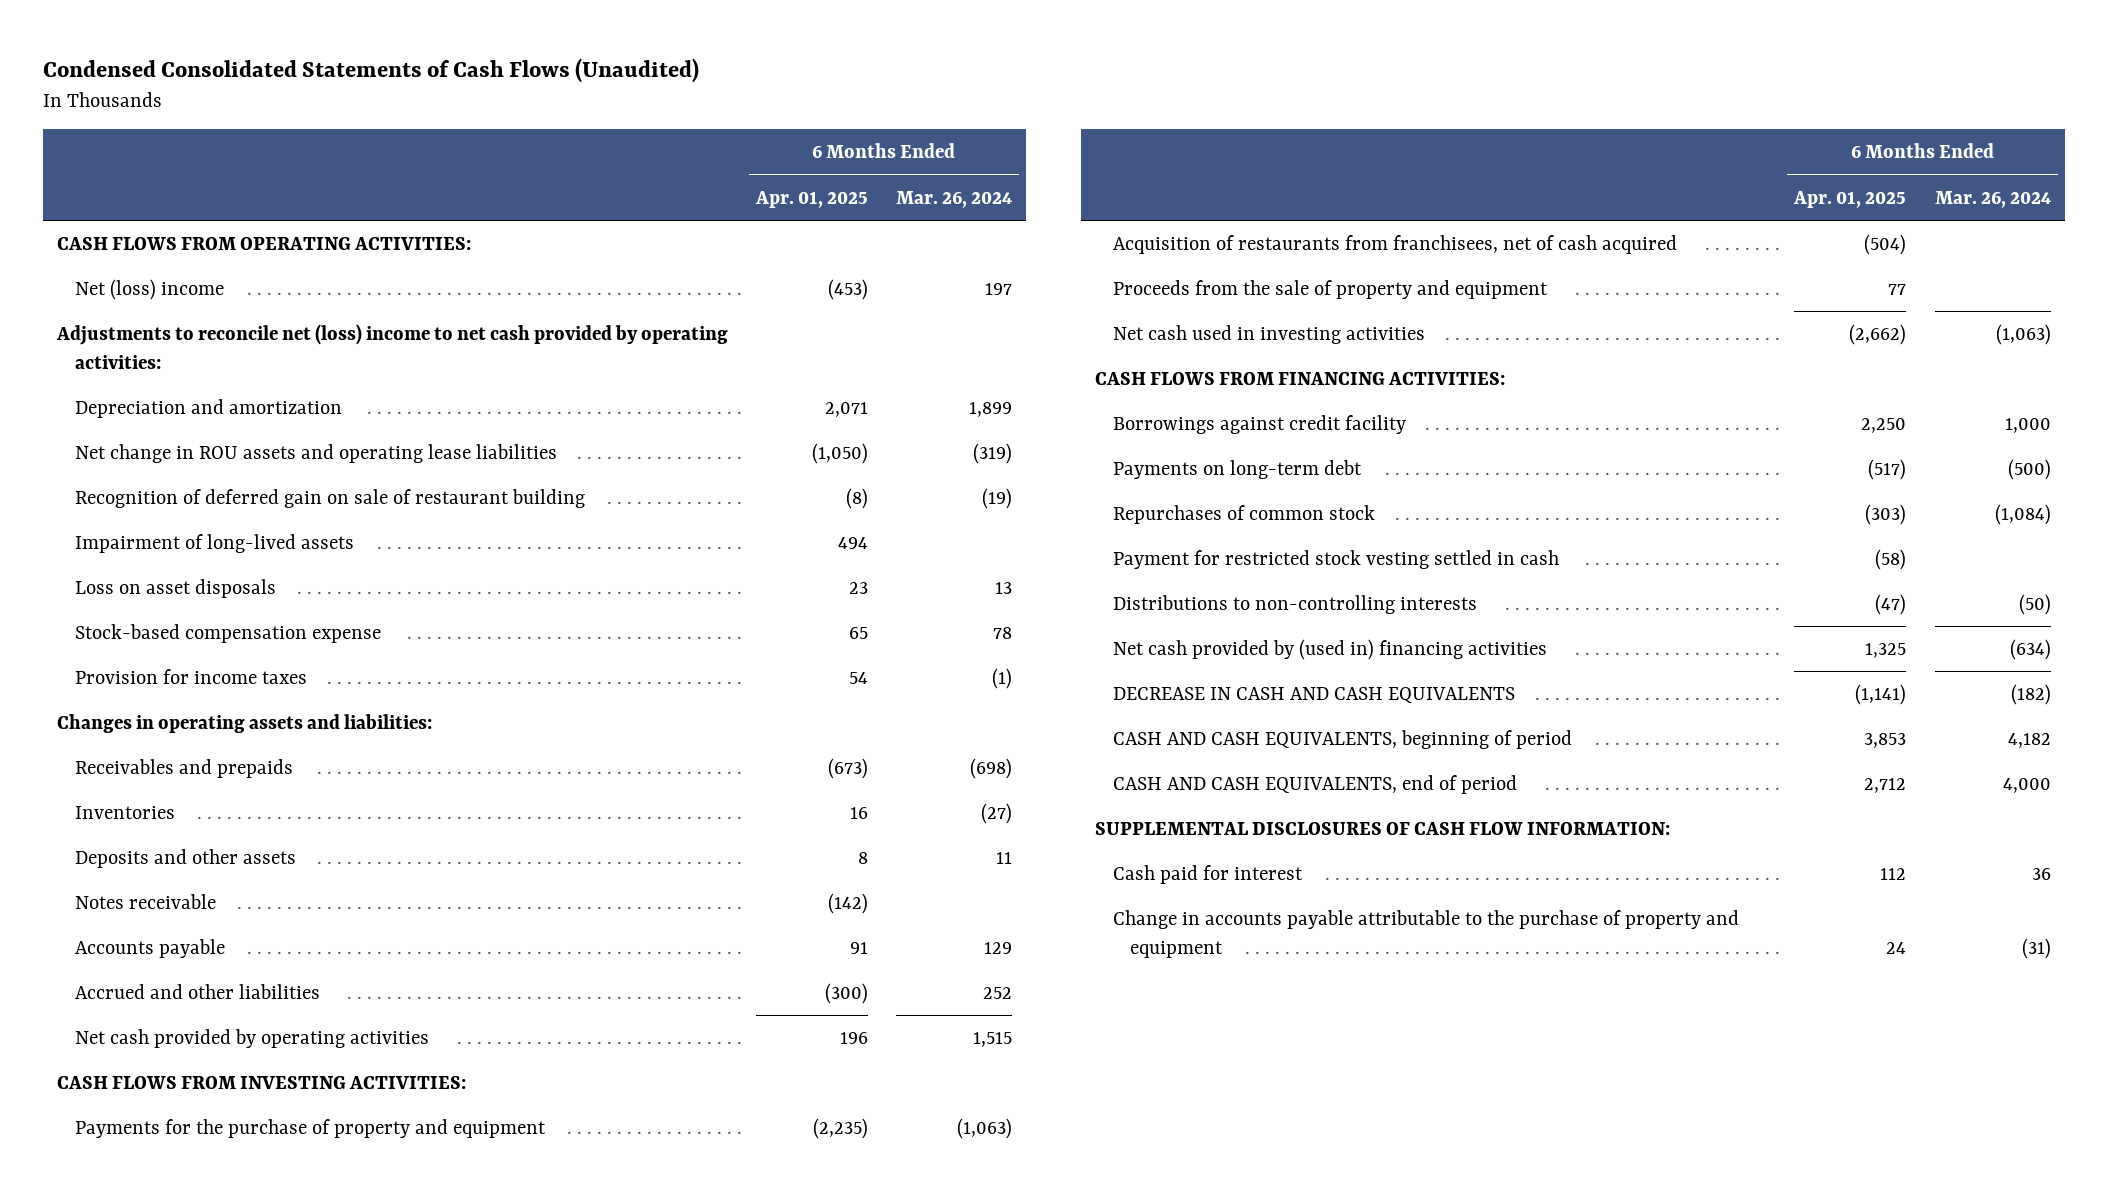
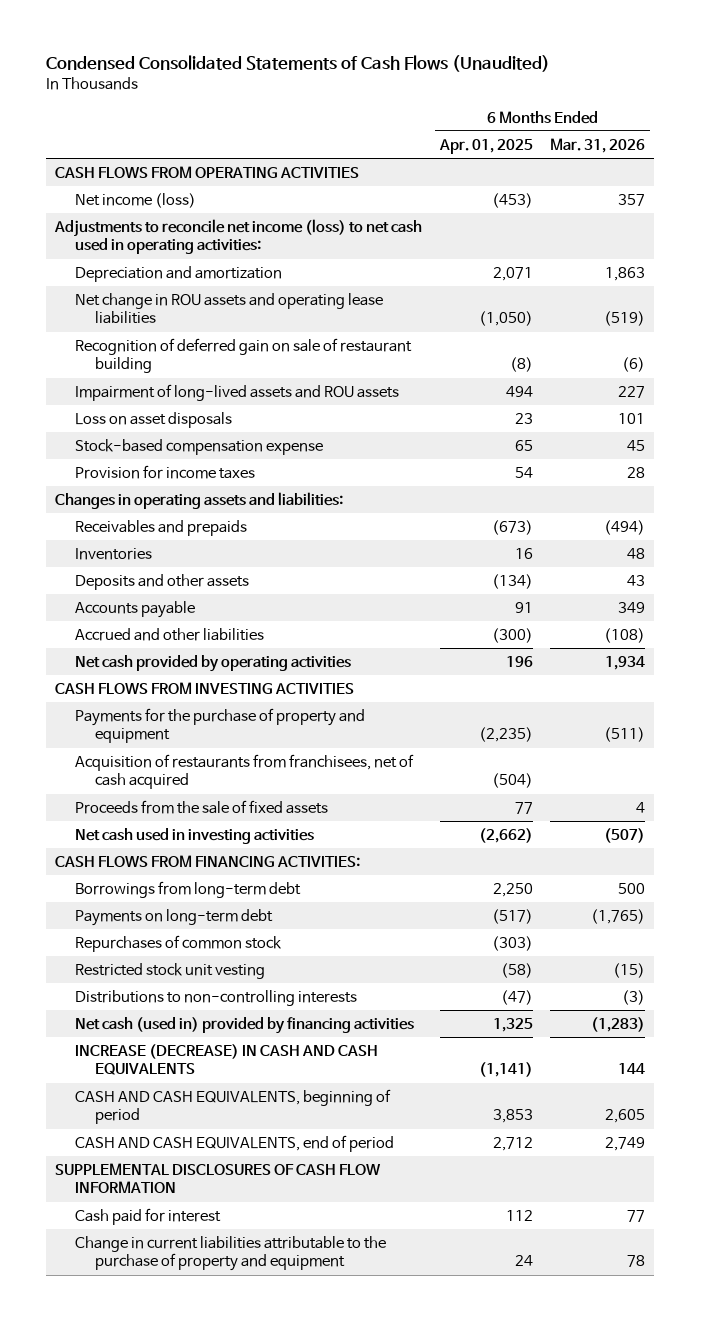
[896,190,1013,208] Mar. 26, 2024 -> none
none -> [550,137,646,153] Mar. 31, 2026
[57,237,472,251] CASH FLOWS FROM OPERATING ACTIVITIES: -> [55,165,360,178] CASH FLOWS FROM OPERATING ACTIVITIES
[74,279,224,301] Net (loss) income -> [74,192,196,208] Net income (loss)
[56,324,729,369] Adjustments to reconcile net (loss) income to net cash provided by operating activities: -> [54,218,423,255] Adjustments to reconcile net income (loss) to net cash used in operating activities:
[74,534,354,554] Impairment of long-lived assets -> [74,383,399,401] Impairment of long-lived assets and ROU assets
[74,894,216,910] Notes receivable -> none
[858,852,869,865] 8 -> [491,573,533,589] (134)
[57,1076,467,1090] CASH FLOWS FROM INVESTING ACTIVITIES: -> [55,681,355,694] CASH FLOWS FROM INVESTING ACTIVITIES
[1112,280,1548,300] Proceeds from the sale of property and equipment -> [74,799,328,814] Proceeds from the sale of fixed assets
[1112,415,1406,435] Borrowings against credit facility -> [74,880,301,898] Borrowings from long-term debt
[1112,550,1559,570] Payment for restricted stock vesting settled in cash -> [74,962,265,979] Restricted stock unit vesting
[1112,639,1547,661] Net cash provided by (used in) financing activities -> [74,1016,414,1034] Net cash (used in) provided by financing activities
[1112,687,1515,704] DECREASE IN CASH AND CASH EQUIVALENTS -> [74,1043,378,1076] INCREASE (DECREASE) IN CASH AND CASH EQUIVALENTS
[1095,822,1671,836] SUPPLEMENTAL DISCLOSURES OF CASH FLOW INFORMATION: -> [55,1162,382,1194] SUPPLEMENTAL DISCLOSURES OF CASH FLOW INFORMATION
[1112,910,1739,958] Change in accounts payable attributable to the purchase of property and equipment -> [74,1235,386,1272] Change in current liabilities attributable to the purchase of property and equipment

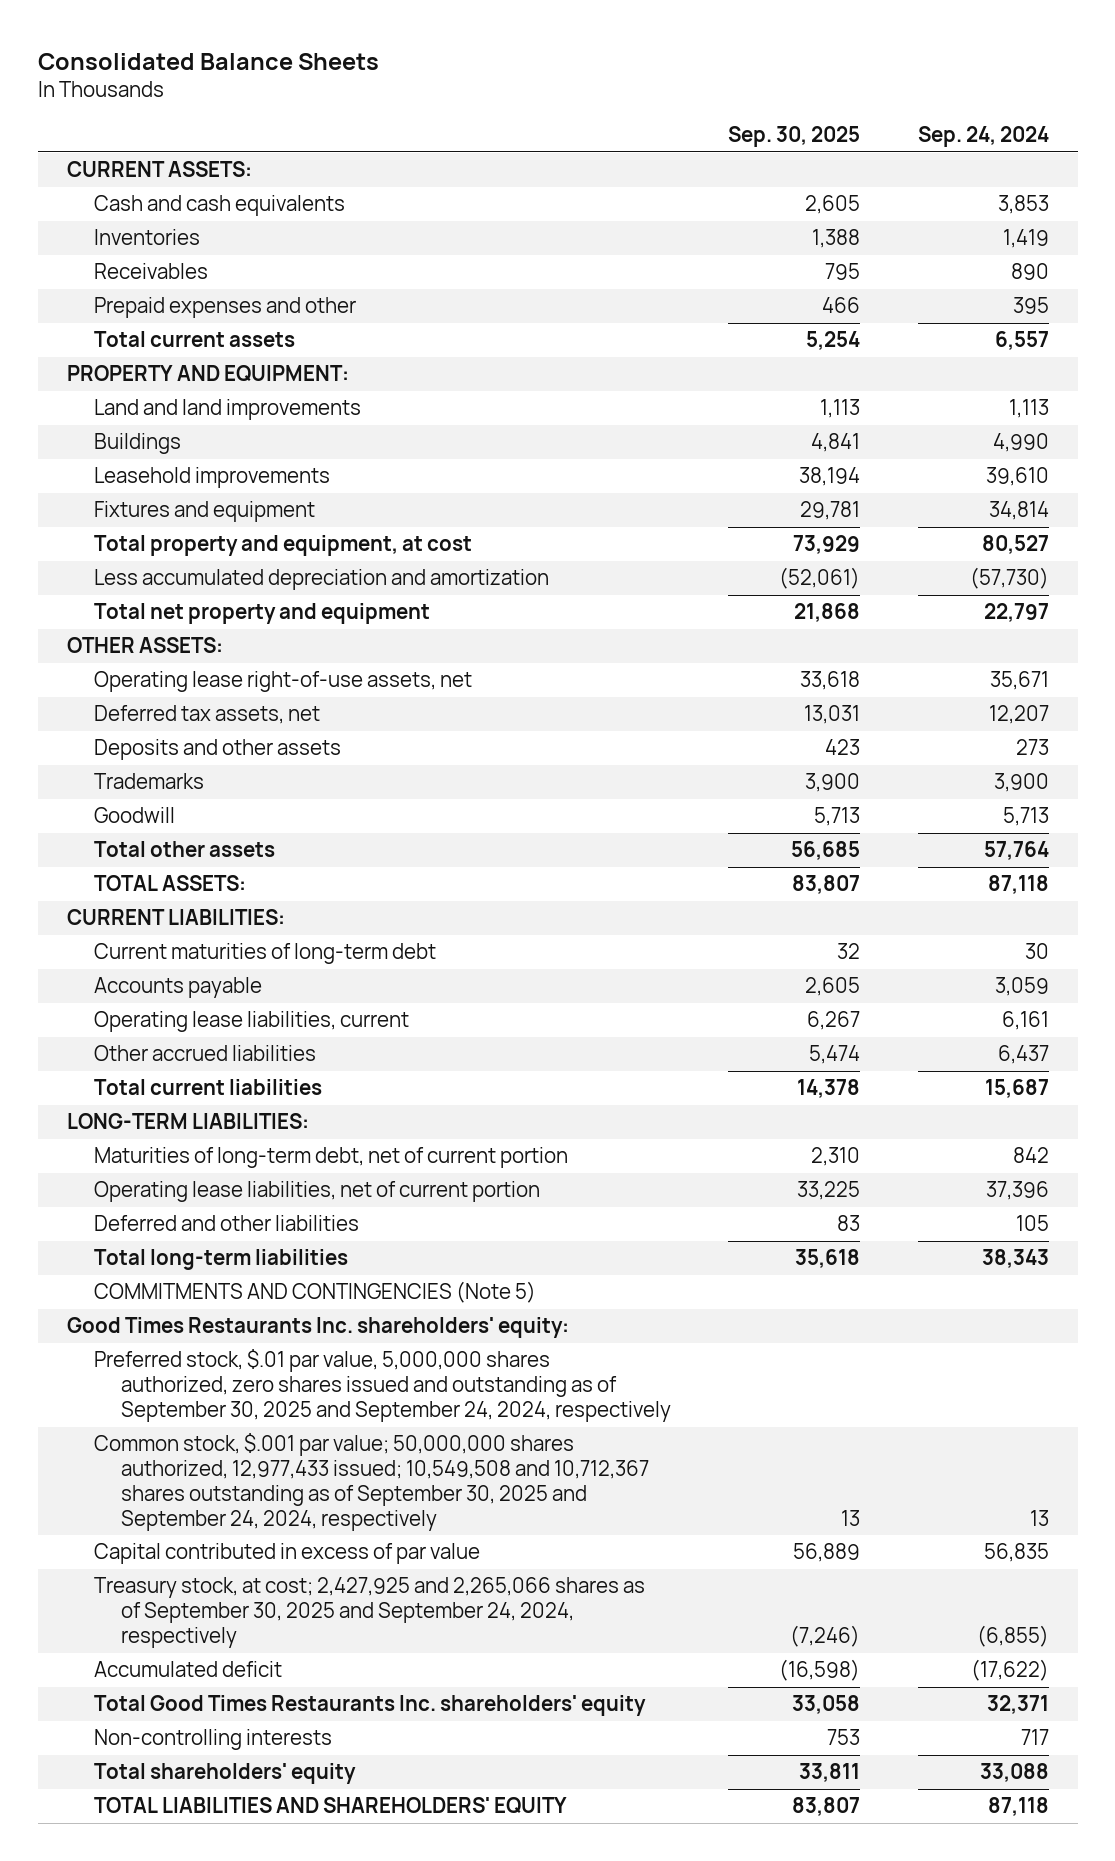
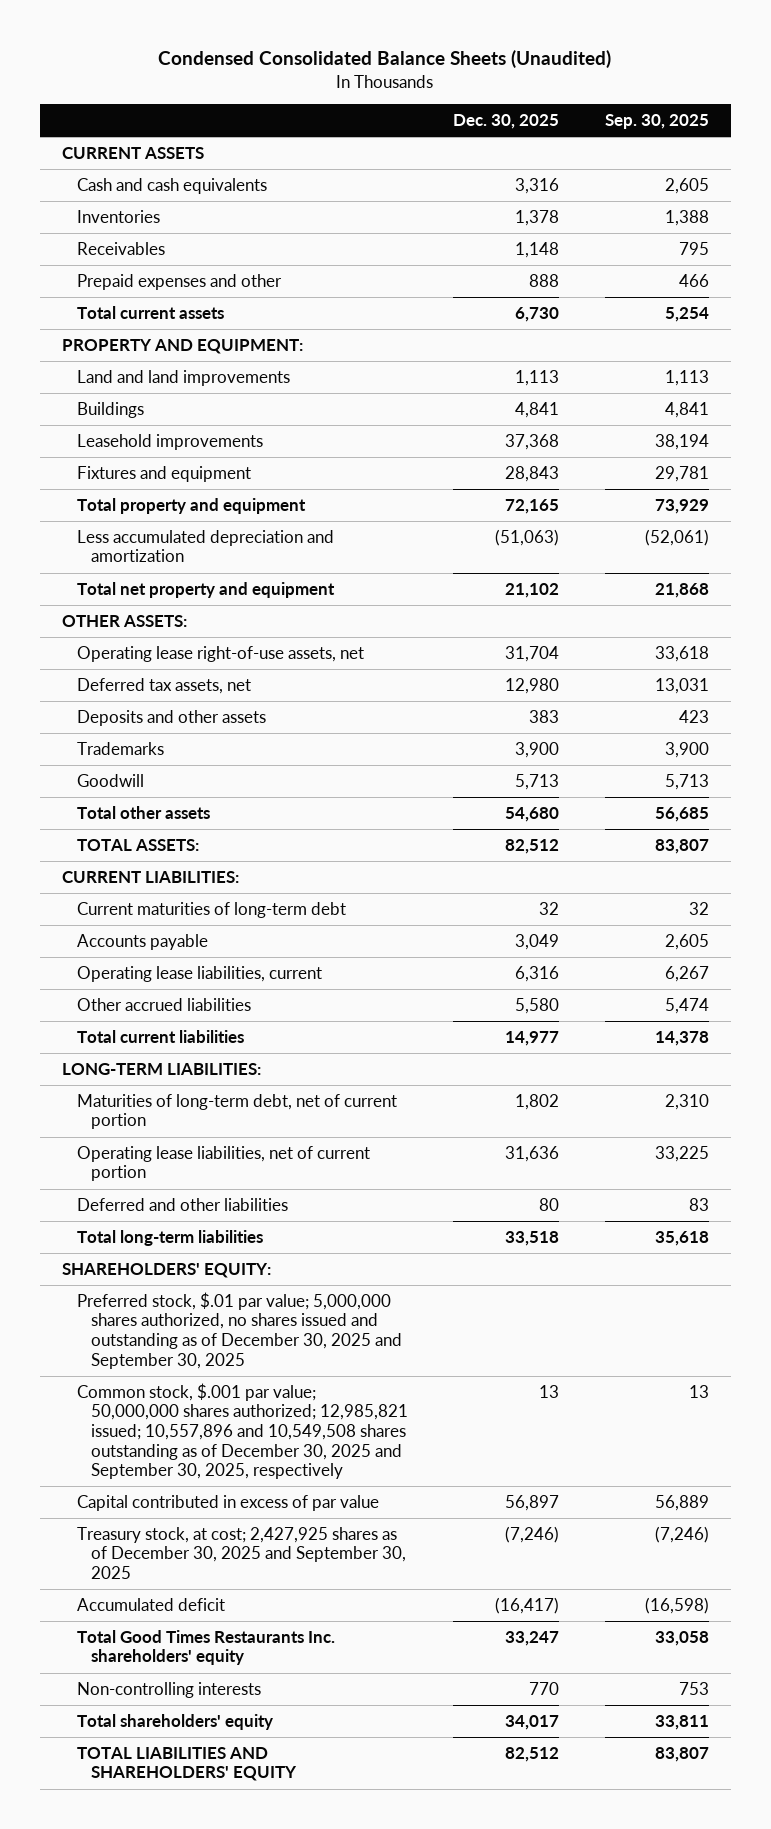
[37,52,379,70] Consolidated Balance Sheets -> [158,50,612,69] Condensed Consolidated Balance Sheets (Unaudited)
[917,126,1049,148] Sep. 24, 2024 -> none
none -> [453,114,560,130] Dec. 30, 2025
[66,161,252,178] CURRENT ASSETS: -> [62,146,205,159] CURRENT ASSETS
[93,535,472,557] Total property and equipment, at cost -> [76,497,306,514] Total property and equipment
[93,1281,536,1304] COMMITMENTS AND CONTINGENCIES (Note 5) -> none
[66,1317,569,1339] Good Times Restaurants Inc. shareholders' equity: -> none
none -> [62,1262,272,1278] SHAREHOLDERS' EQUITY:
[93,1349,671,1423] Preferred stock, $.01 par value, 5,000,000 shares authorized, zero shares issued and outstanding as of September 30, 2025 and September 24, 2024, respectively -> [76,1291,403,1369] Preferred stock, $.01 par value; 5,000,000 shares authorized, no shares issued and outstanding as of December 30, 2025 and September 30, 2025
[93,1433,649,1531] Common stock, $.001 par value; 50,000,000 shares authorized, 12,977,433 issued; 10,549,508 and 10,712,367 shares outstanding as of September 30, 2025 and September 24, 2024, respectively -> [76,1382,409,1480] Common stock, $.001 par value; 50,000,000 shares authorized; 12,985,821 issued; 10,557,896 and 10,549,508 shares outstanding as of December 30, 2025 and September 30, 2025, respectively
[93,1577,645,1649] Treasury stock, at cost; 2,427,925 and 2,265,066 shares as of September 30, 2025 and September 24, 2024, respectively -> [76,1526,407,1580] Treasury stock, at cost; 2,427,925 shares as of December 30, 2025 and September 30, 2025

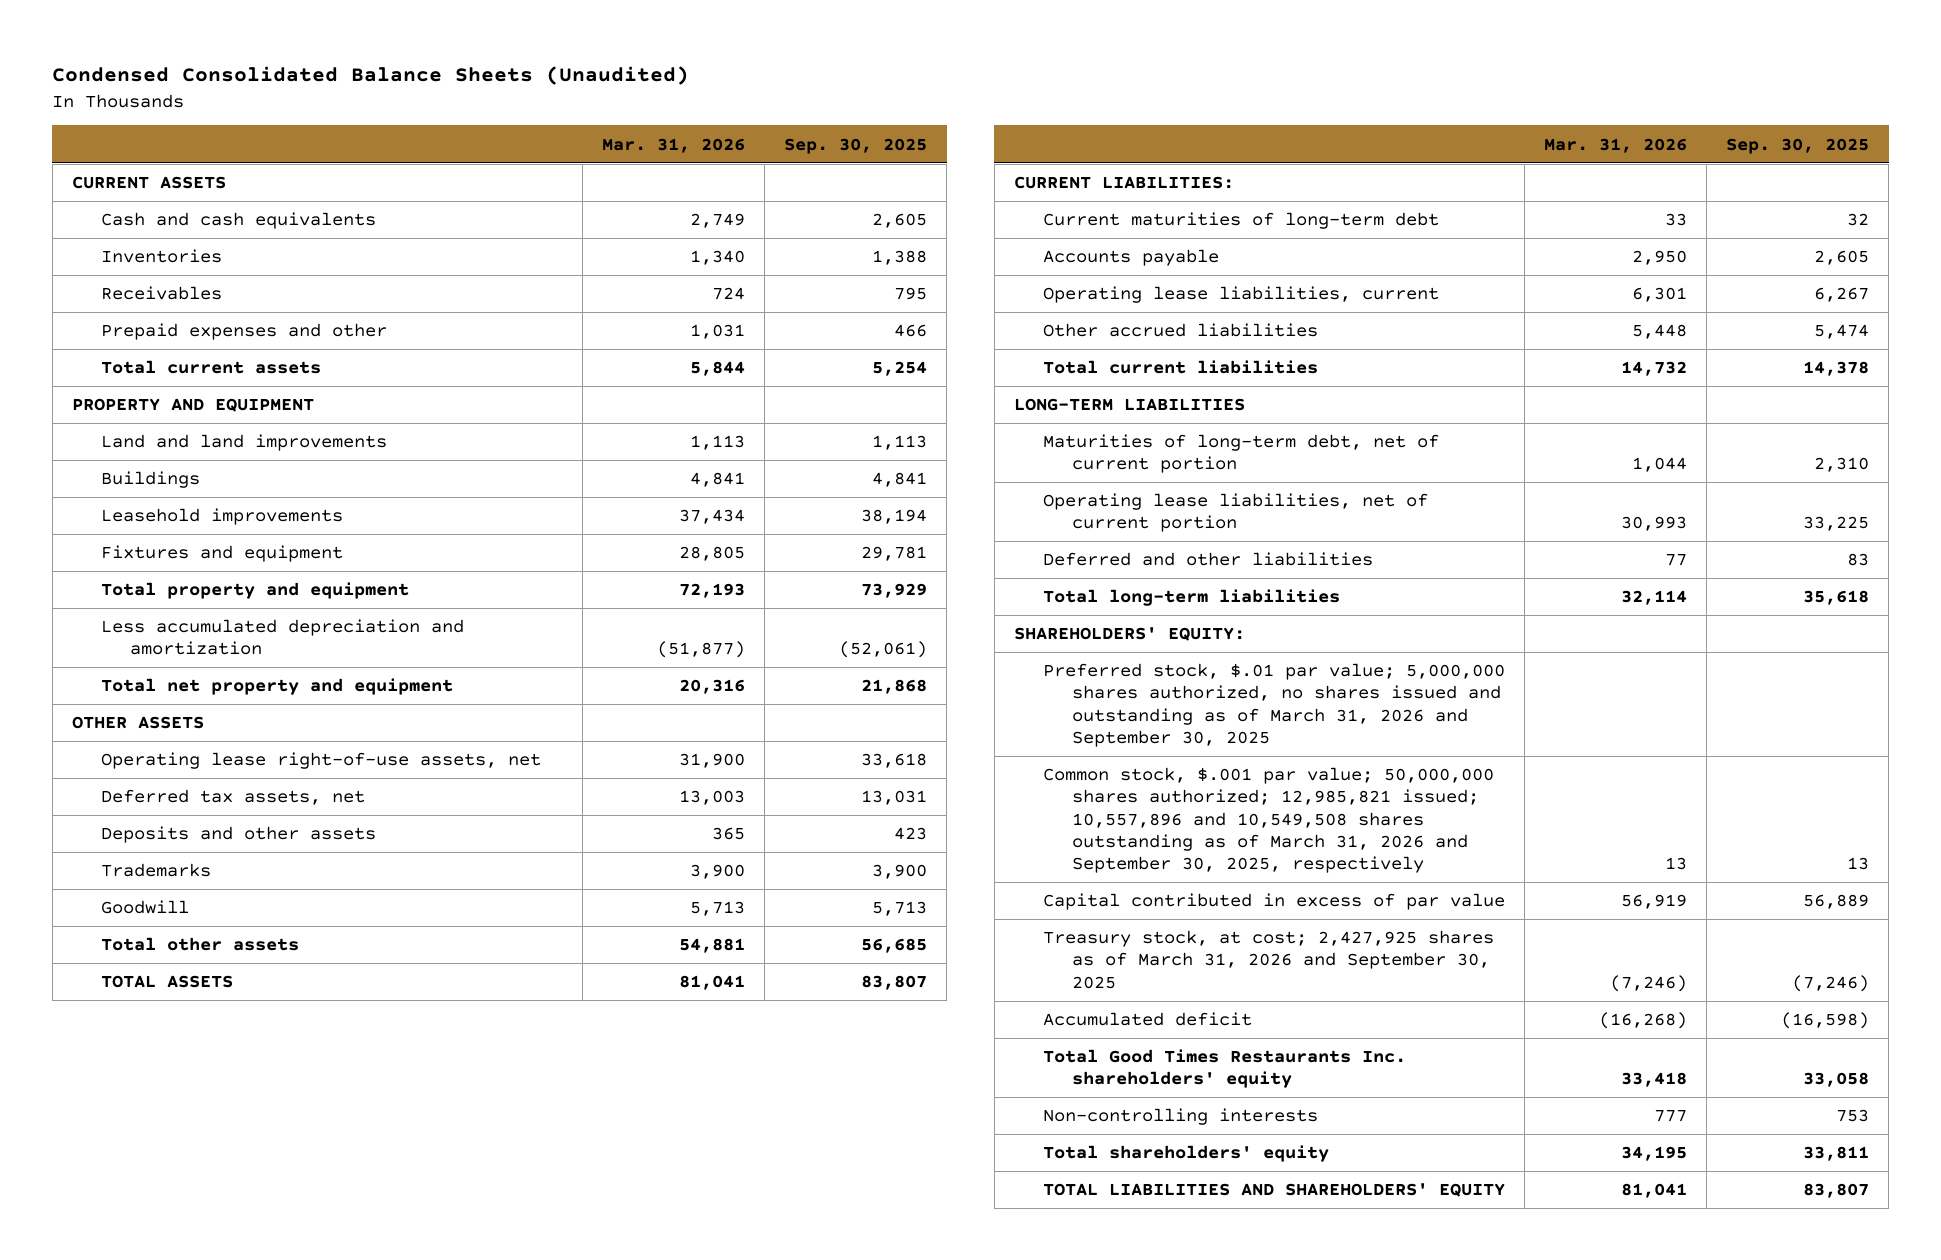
[453,114,560,130] Dec. 30, 2025 -> none
none -> [601,137,745,153] Mar. 31, 2026
[62,338,304,354] PROPERTY AND EQUIPMENT: -> [71,398,314,413] PROPERTY AND EQUIPMENT
[62,614,188,627] OTHER ASSETS: -> [71,716,204,730] OTHER ASSETS
[76,838,199,851] TOTAL ASSETS: -> [100,975,233,989] TOTAL ASSETS
[62,1062,262,1075] LONG-TERM LIABILITIES: -> [1013,398,1245,412] LONG-TERM LIABILITIES
[76,1291,403,1369] Preferred stock, $.01 par value; 5,000,000 shares authorized, no shares issued and outstanding as of December 30, 2025 and September 30, 2025 -> [1042,663,1505,748] Preferred stock, $.01 par value; 5,000,000 shares authorized, no shares issued and outstanding as of March 31, 2026 and September 30, 2025
[76,1382,409,1480] Common stock, $.001 par value; 50,000,000 shares authorized; 12,985,821 issued; 10,557,896 and 10,549,508 shares outstanding as of December 30, 2025 and September 30, 2025, respectively -> [1042,767,1494,874] Common stock, $.001 par value; 50,000,000 shares authorized; 12,985,821 issued; 10,557,896 and 10,549,508 shares outstanding as of March 31, 2026 and September 30, 2025, respectively
[76,1526,407,1580] Treasury stock, at cost; 2,427,925 shares as of December 30, 2025 and September 30, 2025 -> [1042,930,1494,989] Treasury stock, at cost; 2,427,925 shares as of March 31, 2026 and September 30, 2025

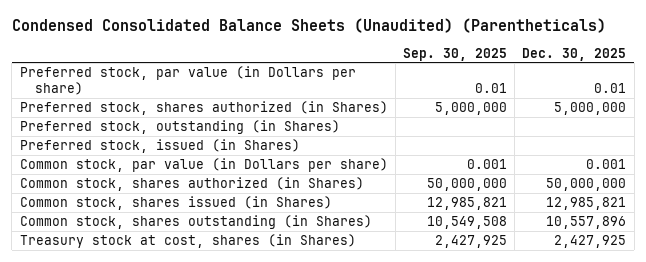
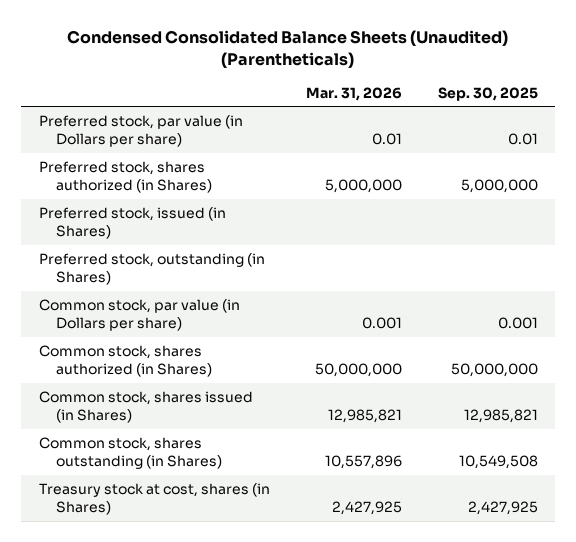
[522,47,627,61] Dec. 30, 2025 -> none
none -> [305,86,402,101] Mar. 31, 2026
[19,119,340,134] Preferred stock, outstanding (in Shares) -> [38,252,265,285] Preferred stock, outstanding (in Shares)

